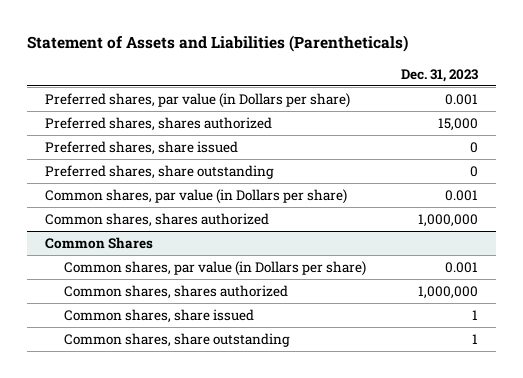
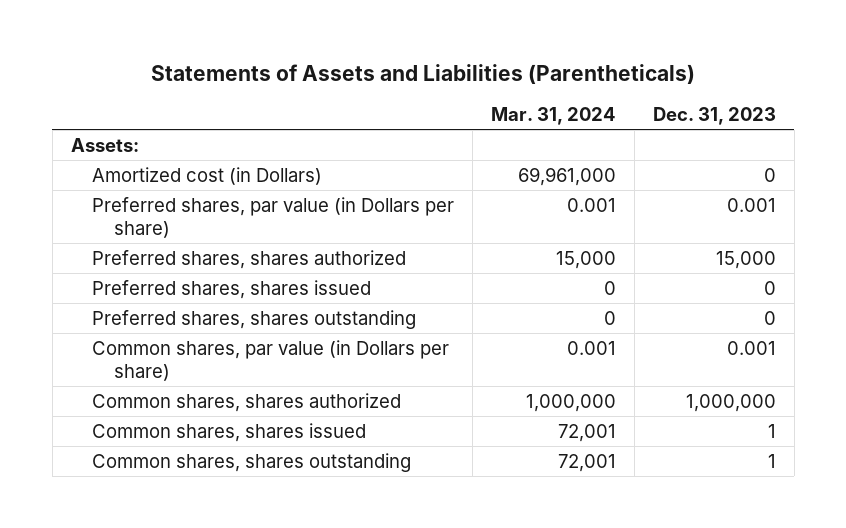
[27,35,409,53] Statement of Assets and Liabilities (Parentheticals) -> [151,63,696,84] Statements of Assets and Liabilities (Parentheticals)
none -> [490,106,616,125] Mar. 31, 2024
none -> [70,137,139,152] Assets:
none -> [92,166,323,185] Amortized cost (in Dollars)
[45,188,348,204] Common shares, par value (in Dollars per share) -> none
[45,212,270,227] Common shares, shares authorized -> none
[45,236,154,249] Common Shares -> none
[45,140,239,155] Preferred shares, share issued -> [92,279,372,299] Preferred shares, shares issued
[45,164,275,179] Preferred shares, share outstanding -> [92,309,417,329] Preferred shares, shares outstanding
[64,308,255,323] Common shares, share issued -> [92,422,367,442] Common shares, shares issued
[64,332,291,347] Common shares, share outstanding -> [92,452,412,472] Common shares, shares outstanding

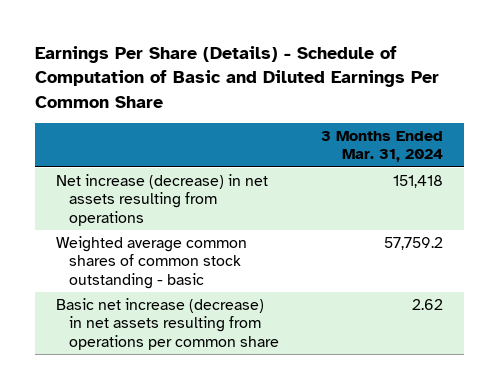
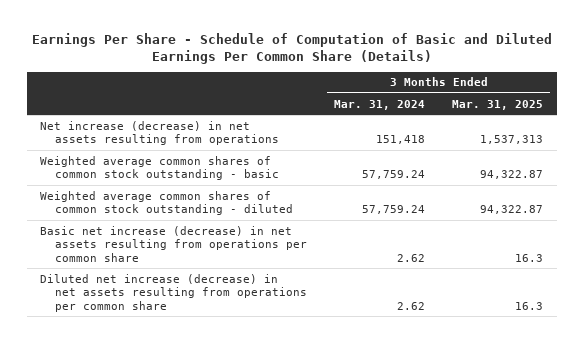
[35,46,440,108] Earnings Per Share (Details) - Schedule of Computation of Basic and Diluted Earnings Per Common Share -> [31,32,552,64] Earnings Per Share - Schedule of Computation of Basic and Diluted Earnings Per Common Share (Details)
none -> [452,99,544,110] Mar. 31, 2025
[383,236,443,250] 57,759.2 -> [362,170,426,180] 57,759.24
none -> [40,190,293,216] Weighted average common shares of common stock outstanding - diluted
none -> [40,273,307,312] Diluted net increase (decrease) in net assets resulting from operations per common share

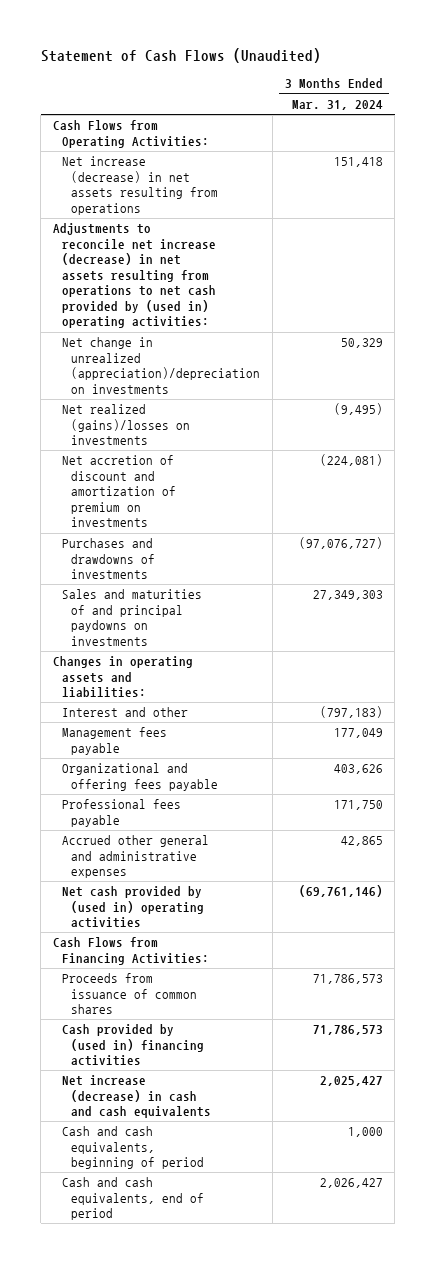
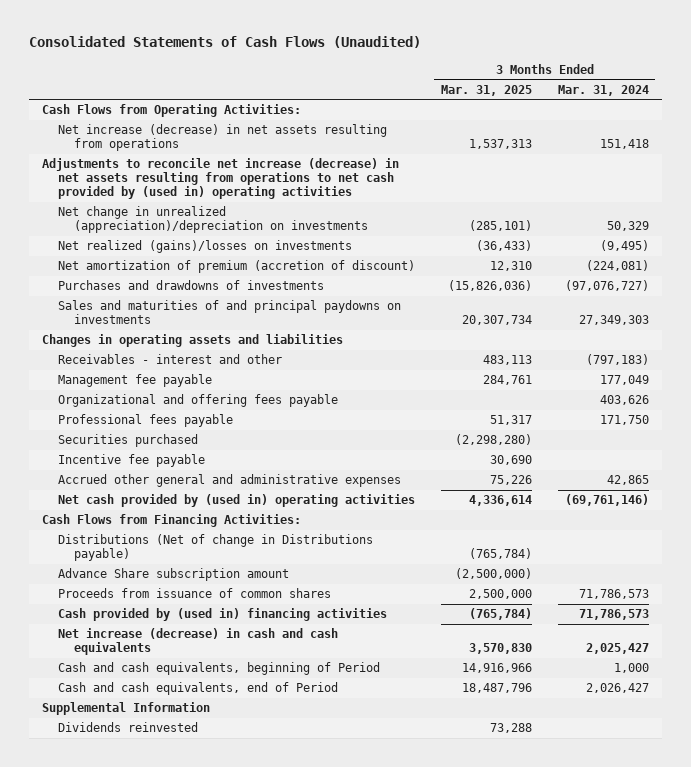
[40,48,321,64] Statement of Cash Flows (Unaudited) -> [28,36,421,49] Consolidated Statements of Cash Flows (Unaudited)
none -> [440,84,532,96] Mar. 31, 2025
[52,223,217,329] Adjustments to reconcile net increase (decrease) in net assets resulting from operations to net cash provided by (used in) operating activities: -> [41,158,399,200] Adjustments to reconcile net increase (decrease) in net assets resulting from operations to net cash provided by (used in) operating activities
[62,455,177,528] Net accretion of discount and amortization of premium on investments -> [57,260,415,274] Net amortization of premium (accretion of discount)
[52,656,193,699] Changes in operating assets and liabilities: -> [41,334,343,348] Changes in operating assets and liabilities
[62,707,189,718] Interest and other -> [57,354,282,365] Receivables - interest and other
[62,727,168,755] Management fees payable -> [57,374,212,388] Management fee payable
none -> [57,434,198,448] Securities purchased
none -> [57,454,205,468] Incentive fee payable
none -> [57,534,373,562] Distributions (Net of change in Distributions payable)
none -> [57,568,289,582] Advance Share subscription amount
[62,1126,205,1170] Cash and cash equivalents, beginning of period -> [57,662,380,676] Cash and cash equivalents, beginning of Period
[62,1177,205,1221] Cash and cash equivalents, end of period -> [57,682,338,696] Cash and cash equivalents, end of Period
none -> [41,702,210,716] Supplemental Information
none -> [57,722,198,733] Dividends reinvested

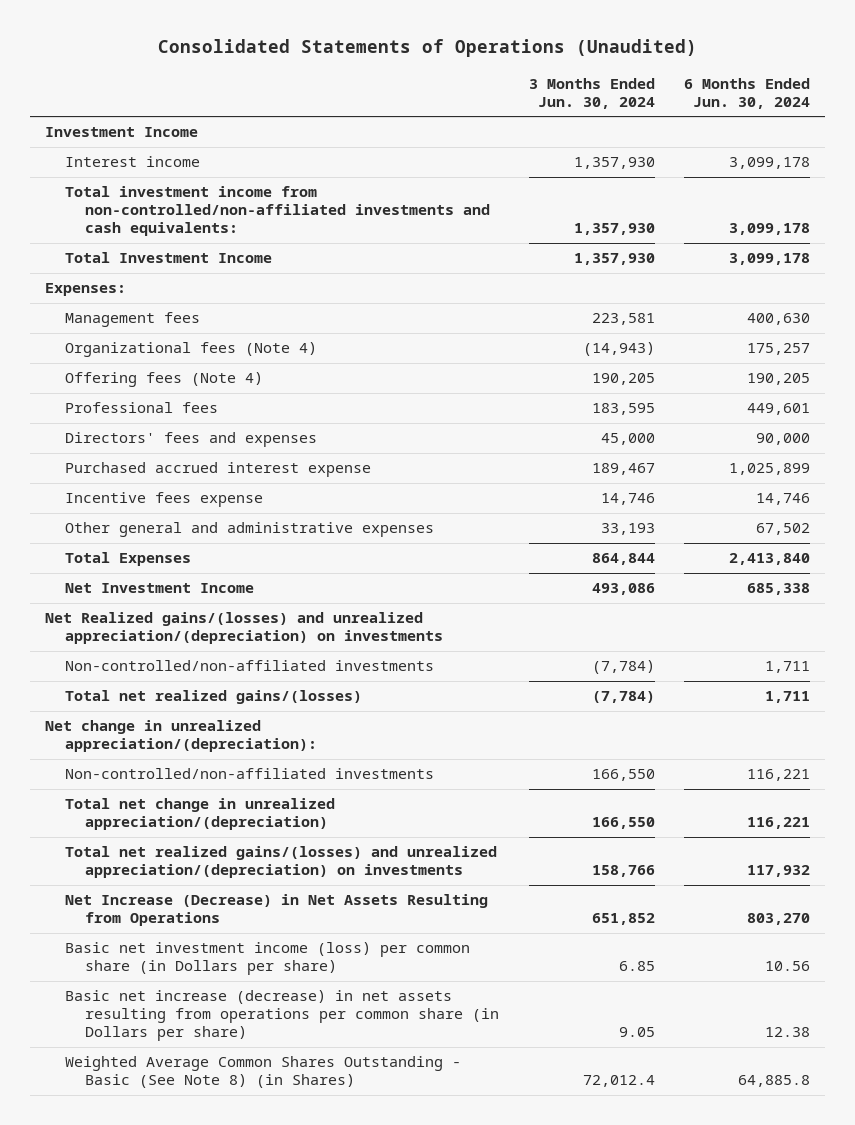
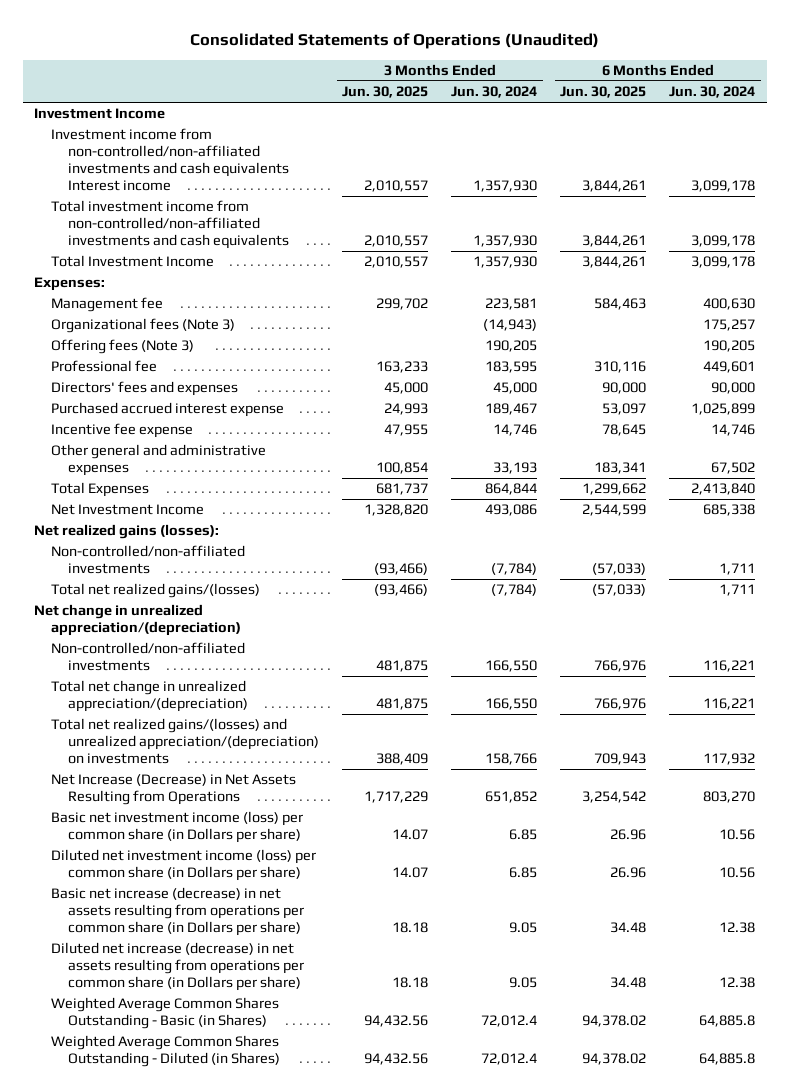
none -> [342,86,429,99] Jun. 30, 2025
none -> [560,86,647,99] Jun. 30, 2025
[64,156,200,168] Interest income -> [51,128,290,192] Investment income from non-controlled/non-affiliated investments and cash equivalents Interest income
[64,186,490,237] Total investment income from non-controlled/non-affiliated investments and cash equivalents: -> [51,200,290,250] Total investment income from non-controlled/non-affiliated investments and cash equivalents
[64,312,200,328] Management fees -> [51,297,164,313] Management fee
[64,342,317,358] Organizational fees (Note 4) -> [51,318,236,334] Organizational fees (Note 3)
[64,372,263,388] Offering fees (Note 4) -> [51,339,195,355] Offering fees (Note 3)
[64,402,218,414] Professional fees -> [51,360,158,373] Professional fee
[64,492,263,508] Incentive fees expense -> [51,423,194,439] Incentive fee expense
[44,612,443,645] Net Realized gains/(losses) and unrealized appreciation/(depreciation) on investments -> none
none -> [34,524,220,540] Net realized gains (losses):
[44,720,317,753] Net change in unrealized appreciation/(depreciation): -> [34,604,242,637] Net change in unrealized appreciation/(depreciation)
none -> [51,849,317,882] Diluted net investment income (loss) per common share (in Dollars per share)
none -> [51,942,305,992] Diluted net increase (decrease) in net assets resulting from operations per common share (in Dollars per share)
[64,1056,461,1089] Weighted Average Common Shares Outstanding - Basic (See Note 8) (in Shares) -> [51,997,280,1030] Weighted Average Common Shares Outstanding - Basic (in Shares)
none -> [51,1035,281,1068] Weighted Average Common Shares Outstanding - Diluted (in Shares)

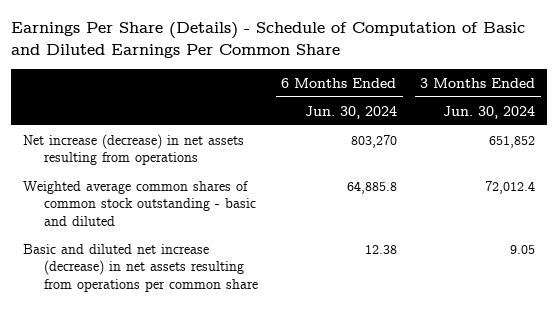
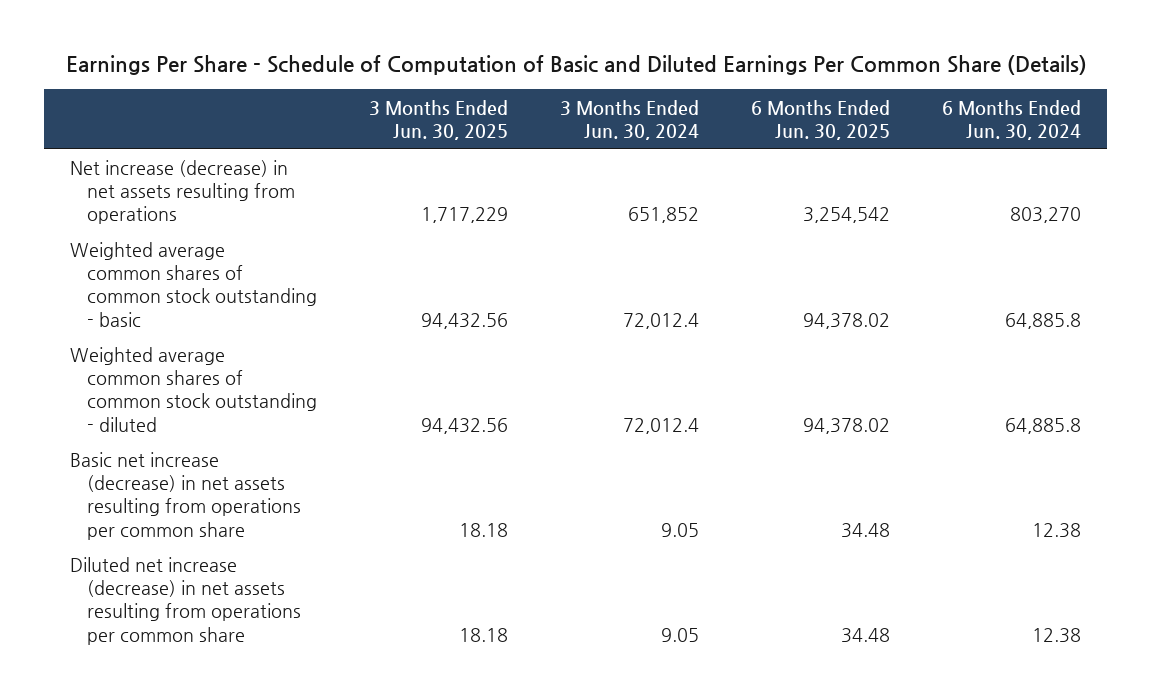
[11,22,526,58] Earnings Per Share (Details) - Schedule of Computation of Basic and Diluted Earnings Per Common Share -> [65,55,1087,76] Earnings Per Share - Schedule of Computation of Basic and Diluted Earnings Per Common Share (Details)
none -> [369,99,509,140] 3 Months Ended Jun. 30, 2025
none -> [751,99,891,140] 6 Months Ended Jun. 30, 2025
[23,180,256,227] Weighted average common shares of common stock outstanding - basic and diluted -> [69,242,318,327] Weighted average common shares of common stock outstanding - basic
none -> [69,347,318,432] Weighted average common shares of common stock outstanding - diluted
[23,243,258,293] Basic and diluted net increase (decrease) in net assets resulting from operations per common share -> [69,452,302,540] Basic net increase (decrease) in net assets resulting from operations per common share
none -> [69,557,302,645] Diluted net increase (decrease) in net assets resulting from operations per common share

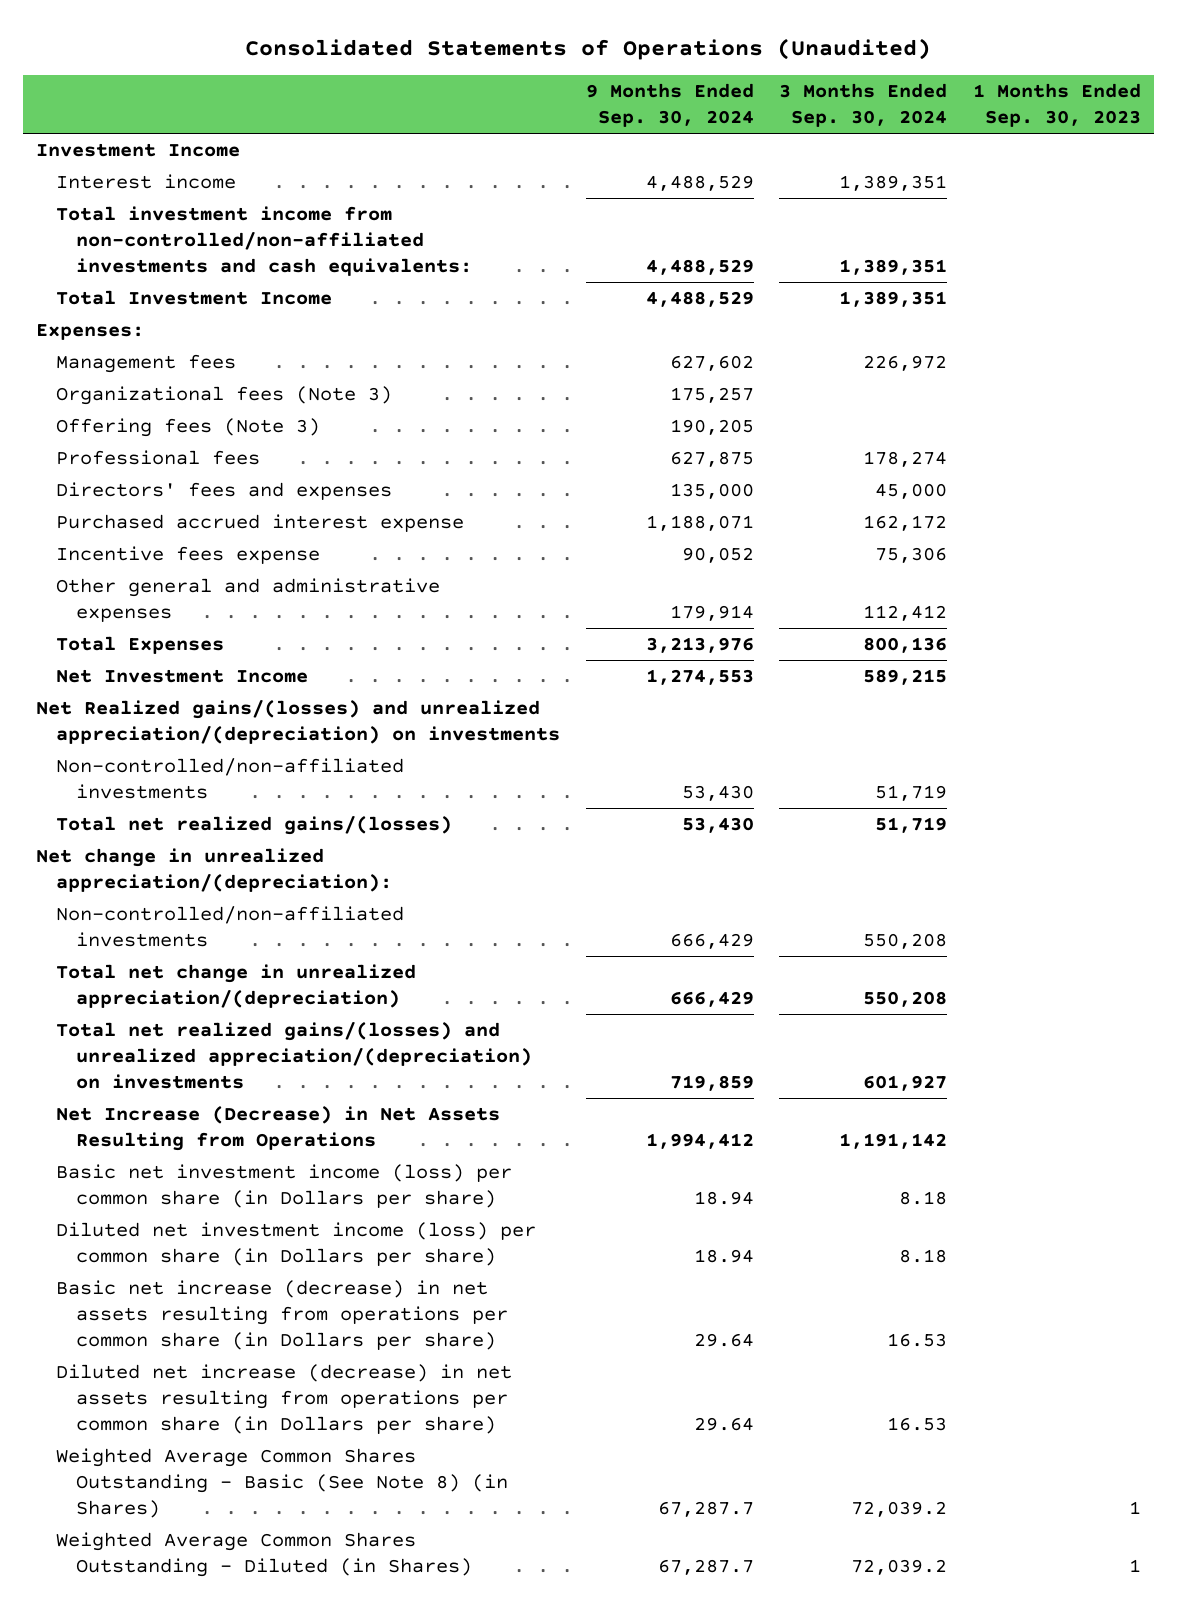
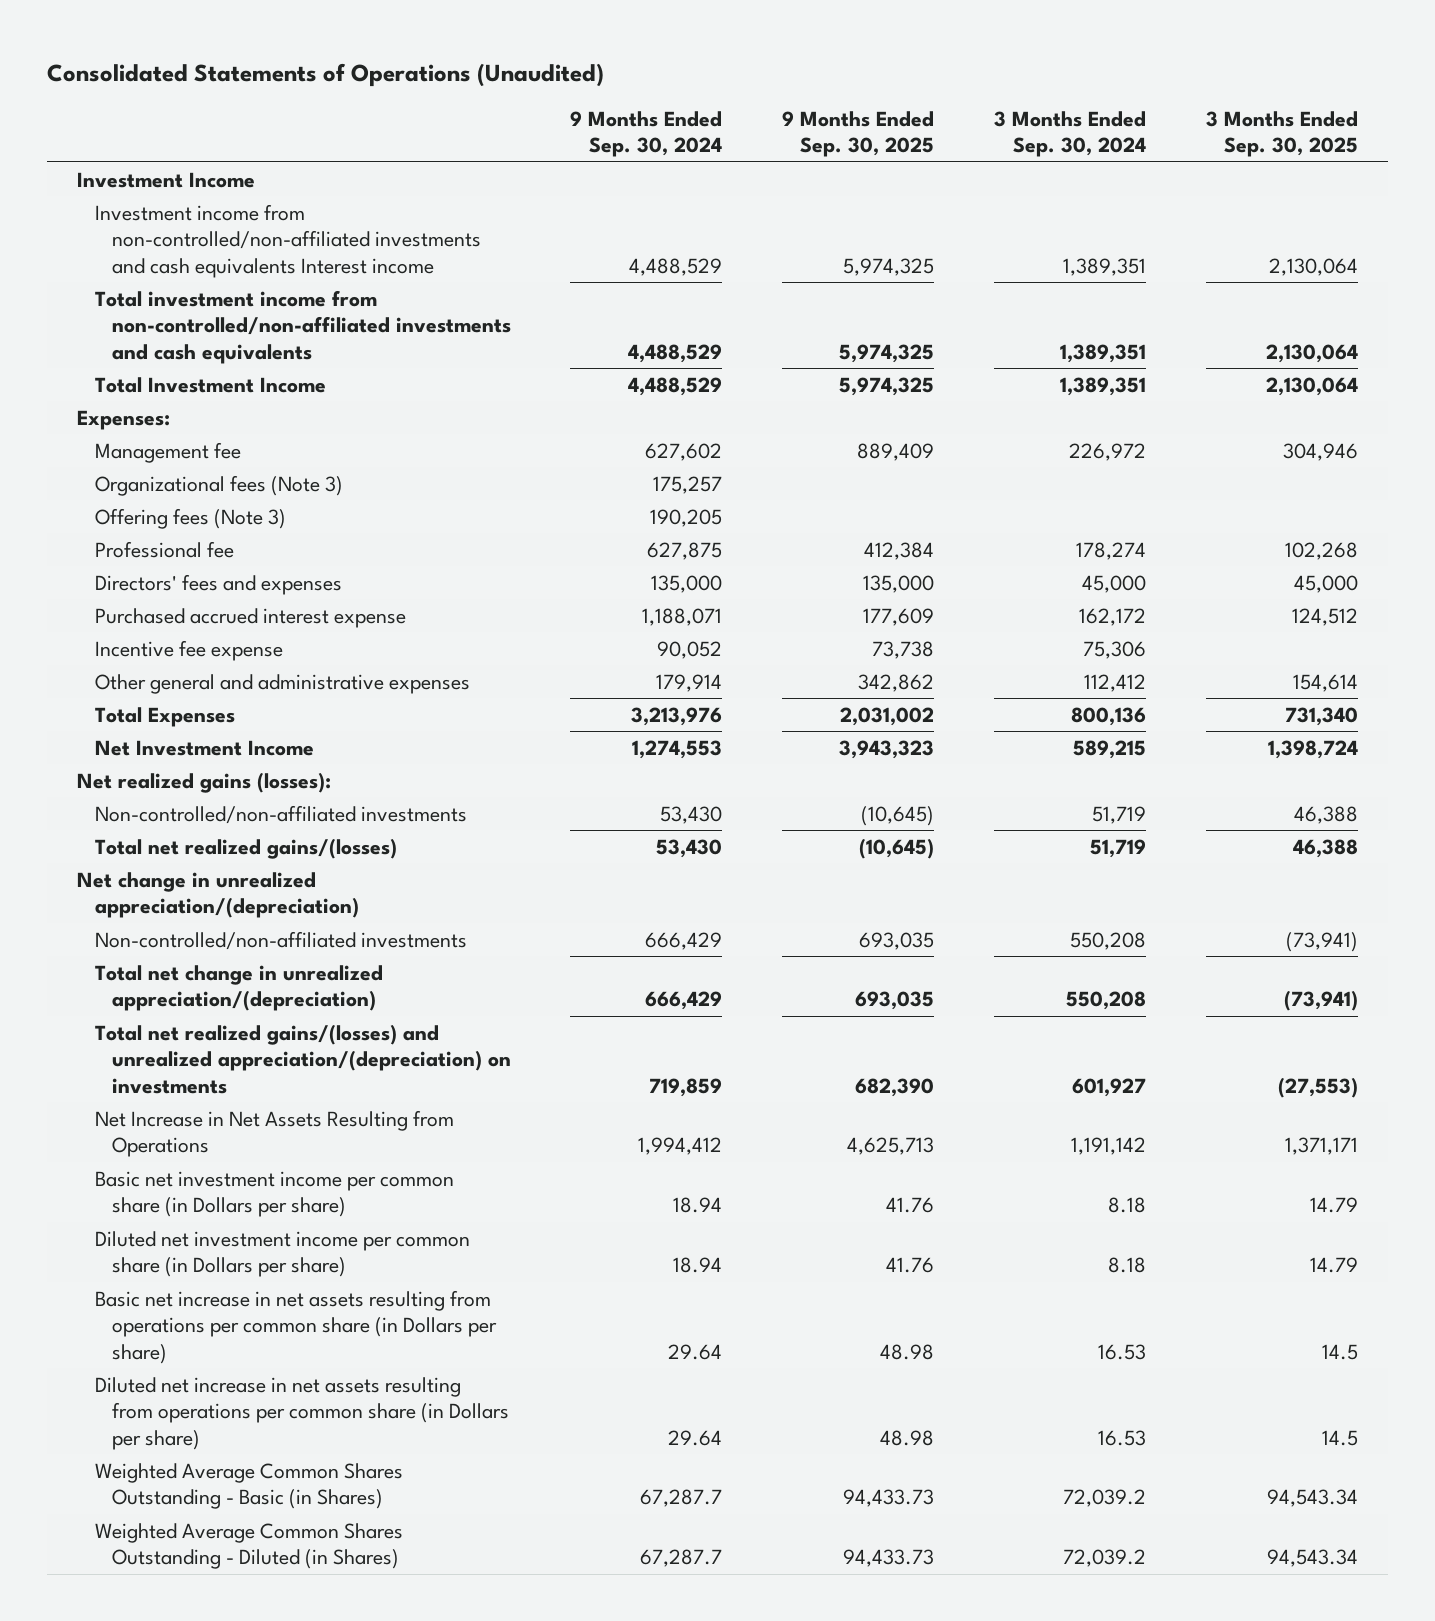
[973,83,1142,128] 1 Months Ended Sep. 30, 2023 -> none
none -> [782,110,935,158] 9 Months Ended Sep. 30, 2025
none -> [1205,110,1358,158] 3 Months Ended Sep. 30, 2025
[55,174,236,190] Interest income -> [94,203,481,278] Investment income from non-controlled/non-affiliated investments and cash equivalents Interest income
[55,206,472,277] Total investment income from non-controlled/non-affiliated investments and cash equivalents: -> [94,289,511,364] Total investment income from non-controlled/non-affiliated investments and cash equivalents
[55,354,236,374] Management fees -> [94,441,241,463] Management fee
[55,450,260,466] Professional fees -> [94,540,234,558] Professional fee
[55,546,320,565] Incentive fees expense -> [94,639,283,661] Incentive fee expense
[35,700,560,745] Net Realized gains/(losses) and unrealized appreciation/(depreciation) on investments -> none
none -> [77,771,332,793] Net realized gains (losses):
[35,848,392,893] Net change in unrealized appreciation/(depreciation): -> [77,871,359,919] Net change in unrealized appreciation/(depreciation)
[55,1106,500,1152] Net Increase (Decrease) in Net Assets Resulting from Operations -> [94,1109,454,1158] Net Increase in Net Assets Resulting from Operations
[55,1164,512,1209] Basic net investment income (loss) per common share (in Dollars per share) -> [94,1170,454,1218] Basic net investment income per common share (in Dollars per share)
[55,1222,536,1267] Diluted net investment income (loss) per common share (in Dollars per share) -> [94,1230,470,1278] Diluted net investment income per common share (in Dollars per share)
[55,1280,508,1351] Basic net increase (decrease) in net assets resulting from operations per common share (in Dollars per share) -> [94,1289,497,1364] Basic net increase in net assets resulting from operations per common share (in Dollars per share)
[55,1364,512,1435] Diluted net increase (decrease) in net assets resulting from operations per common share (in Dollars per share) -> [94,1376,509,1450] Diluted net increase in net assets resulting from operations per common share (in Dollars per share)
[55,1448,508,1519] Weighted Average Common Shares Outstanding - Basic (See Note 8) (in Shares) -> [94,1462,403,1510] Weighted Average Common Shares Outstanding - Basic (in Shares)

